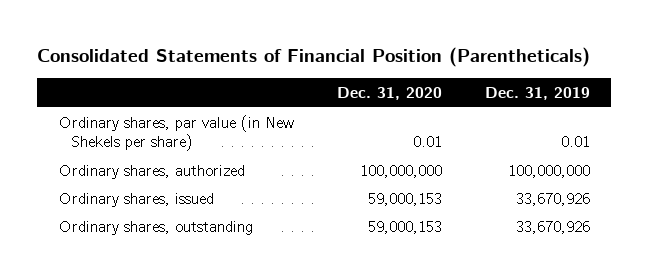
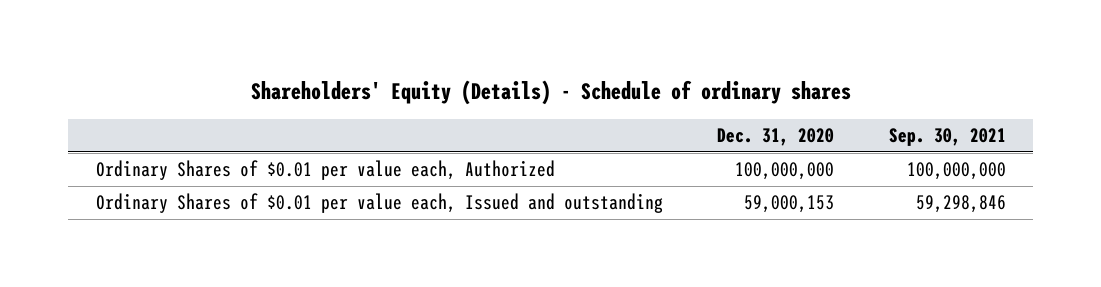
[37,47,591,68] Consolidated Statements of Financial Position (Parentheticals) -> [250,80,851,106] Shareholders' Equity (Details) - Schedule of ordinary shares
[484,87,590,101] Dec. 31, 2019 -> none
none -> [888,128,1006,147] Sep. 30, 2021
[58,114,294,152] Ordinary shares, par value (in New Shekels per share) -> none
[58,220,253,235] Ordinary shares, outstanding -> none
[58,164,245,179] Ordinary shares, authorized -> [95,160,555,181] Ordinary Shares of $0.01 per value each, Authorized
[58,192,214,207] Ordinary shares, issued -> [95,193,663,214] Ordinary Shares of $0.01 per value each, Issued and outstanding

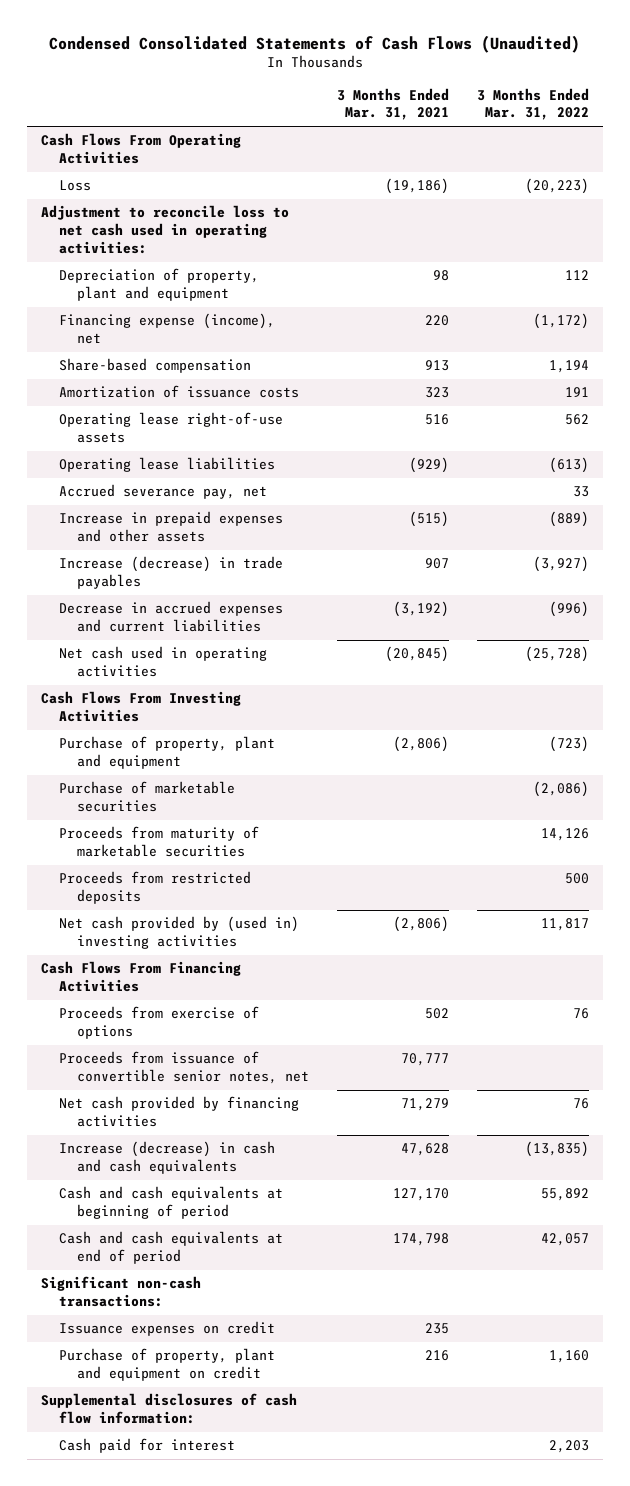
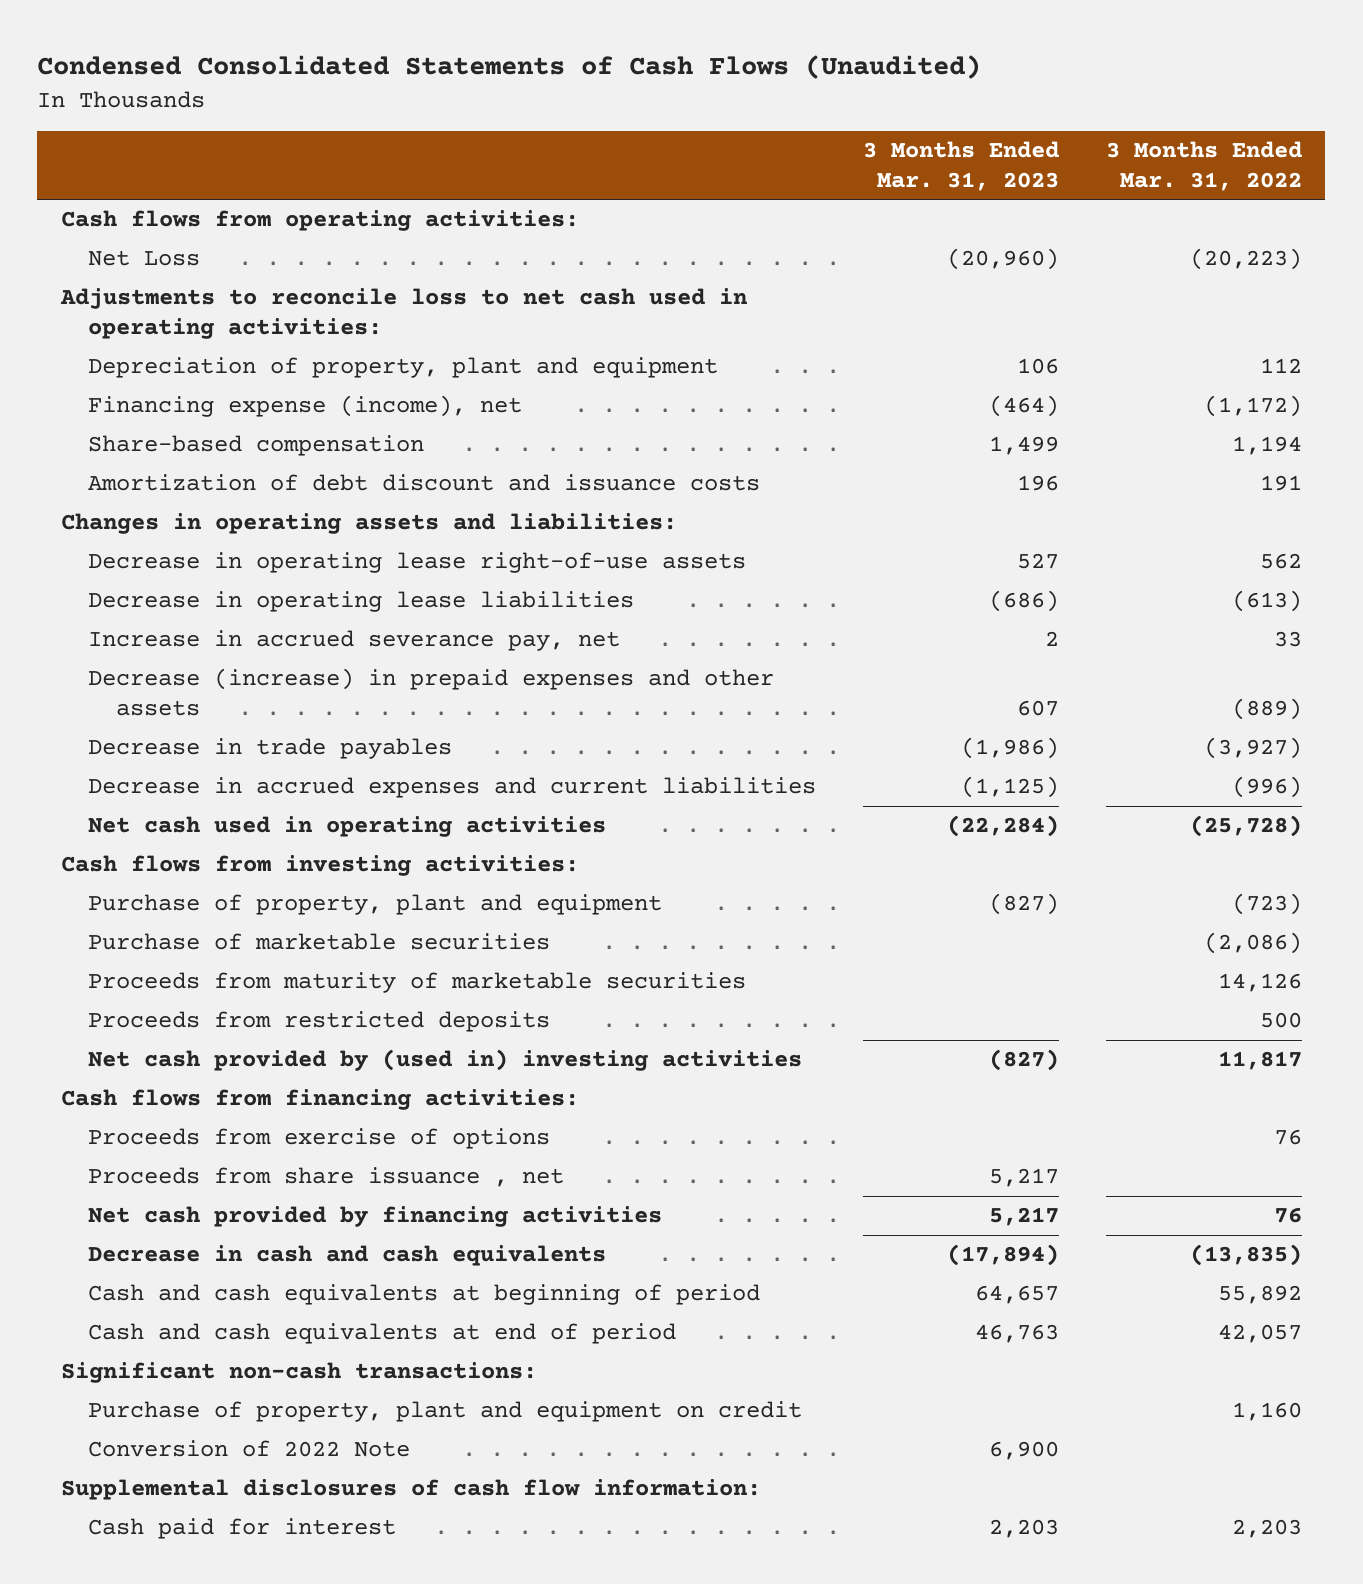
[336,87,449,121] 3 Months Ended Mar. 31, 2021 -> none
none -> [863,140,1060,191] 3 Months Ended Mar. 31, 2023
[41,133,242,165] Cash Flows From Operating Activities -> [60,210,579,232] Cash flows from operating activities:
[58,180,91,192] Loss -> [88,250,201,267] Net Loss
[41,205,290,255] Adjustment to reconcile loss to net cash used in operating activities: -> [59,288,748,340] Adjustments to reconcile loss to net cash used in operating activities:
[58,385,299,399] Amortization of issuance costs -> [88,474,761,492] Amortization of debt discount and issuance costs
none -> [60,513,677,535] Changes in operating assets and liabilities:
[58,412,283,444] Operating lease right-of-use assets -> [88,552,747,574] Decrease in operating lease right-of-use assets
[58,457,275,473] Operating lease liabilities -> [88,591,635,613] Decrease in operating lease liabilities
[58,484,267,500] Accrued severance pay, net -> [88,630,621,652] Increase in accrued severance pay, net
[58,511,283,543] Increase in prepaid expenses and other assets -> [88,668,775,717] Decrease (increase) in prepaid expenses and other assets
[58,556,283,590] Increase (decrease) in trade payables -> [88,738,453,760] Decrease in trade payables
[41,691,242,723] Cash Flows From Investing Activities -> [60,855,579,877] Cash flows from investing activities:
[41,961,242,993] Cash Flows From Financing Activities -> [60,1089,579,1111] Cash flows from financing activities:
[58,1051,309,1085] Proceeds from issuance of convertible senior notes, net -> [88,1167,565,1188] Proceeds from share issuance , net
[58,1141,275,1175] Increase (decrease) in cash and cash equivalents -> [88,1245,607,1267] Decrease in cash and cash equivalents
[58,1321,275,1337] Issuance expenses on credit -> none
none -> [88,1440,411,1458] Conversion of 2022 Note

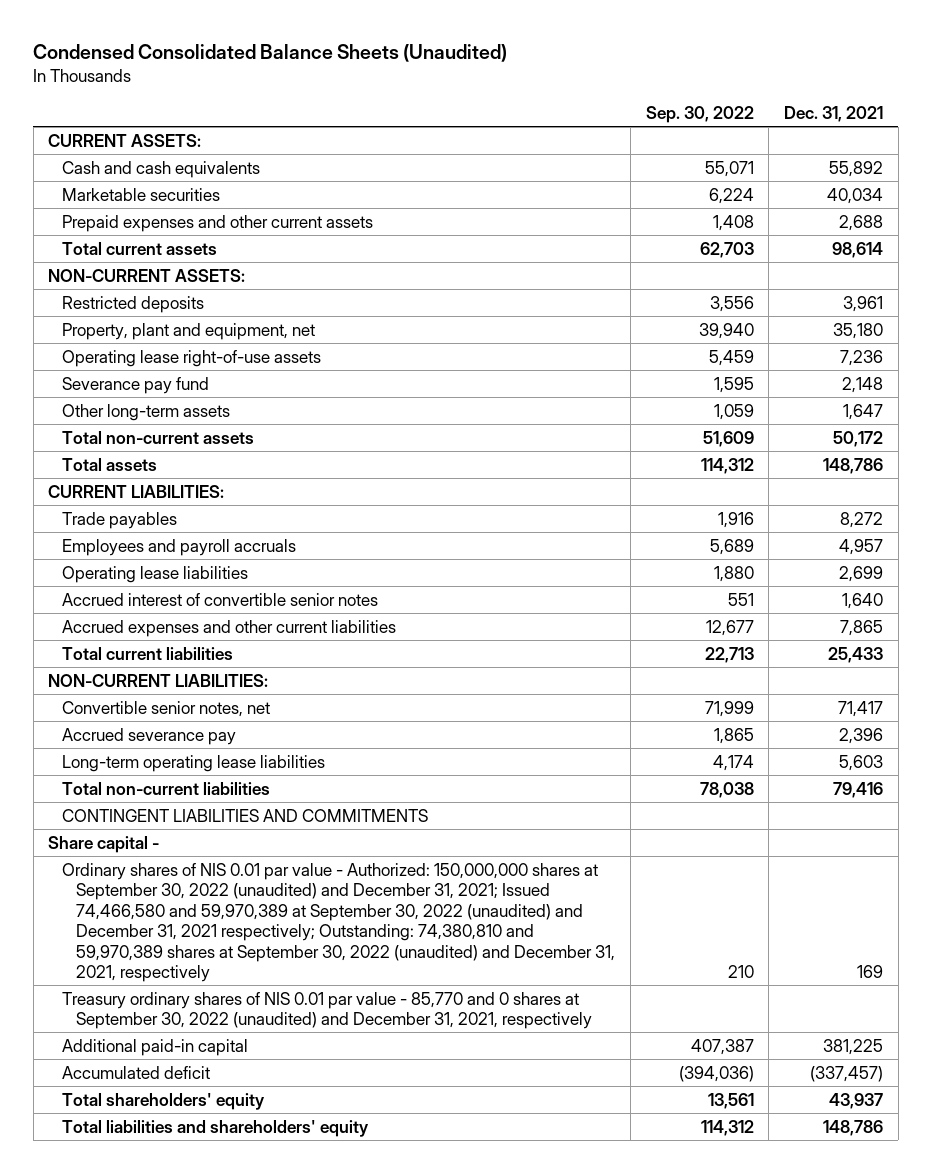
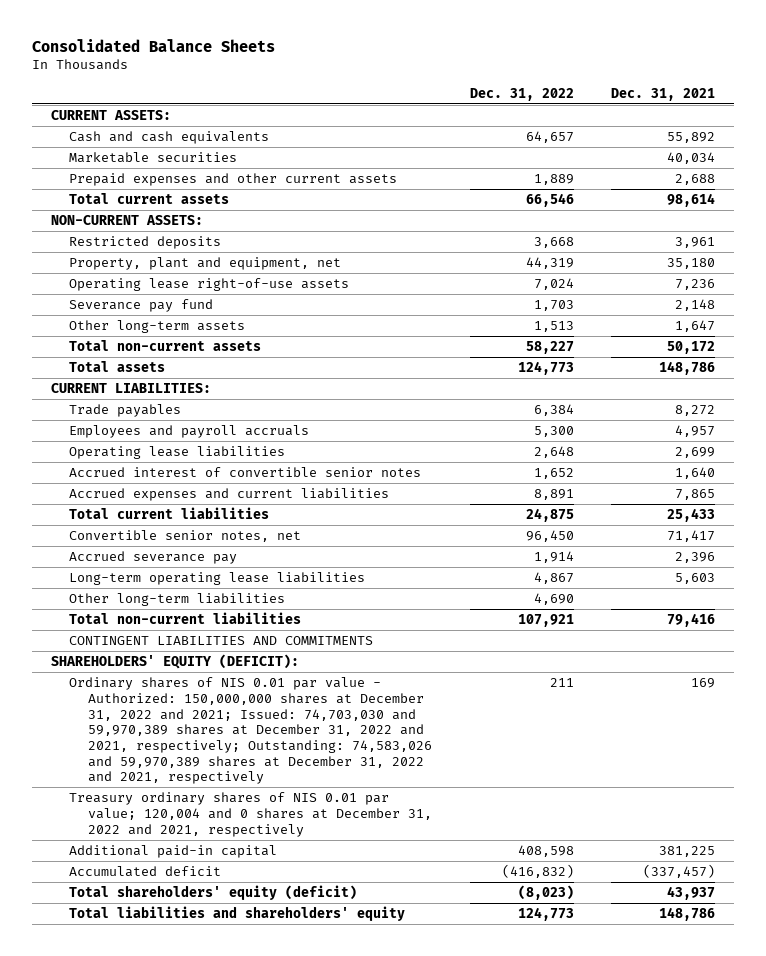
[33,44,508,63] Condensed Consolidated Balance Sheets (Unaudited) -> [31,38,275,52] Consolidated Balance Sheets
[645,105,754,123] Sep. 30, 2022 -> none
none -> [469,87,574,101] Dec. 31, 2022
[62,619,397,637] Accrued expenses and other current liabilities -> [69,488,390,502] Accrued expenses and current liabilities
[48,673,269,687] NON-CURRENT LIABILITIES: -> none
none -> [69,593,286,607] Other long-term liabilities
[48,835,160,853] Share capital - -> none
none -> [50,654,299,670] SHAREHOLDERS' EQUITY (DEFICIT):
[62,862,616,983] Ordinary shares of NIS 0.01 par value - Authorized: 150,000,000 shares at September 30, 2022 (unaudited) and December 31, 2021; Issued 74,466,580 and 59,970,389 at September 30, 2022 (unaudited) and December 31, 2021 respectively; Outstanding: 74,380,810 and 59,970,389 shares at September 30, 2022 (unaudited) and December 31, 2021, respectively -> [69,677,432,785] Ordinary shares of NIS 0.01 par value - Authorized: 150,000,000 shares at December 31, 2022 and 2021; Issued: 74,703,030 and 59,970,389 shares at December 31, 2022 and 2021, respectively; Outstanding: 74,583,026 and 59,970,389 shares at December 31, 2022 and 2021, respectively
[62,991,593,1030] Treasury ordinary shares of NIS 0.01 par value - 85,770 and 0 shares at September 30, 2022 (unaudited) and December 31, 2021, respectively -> [69,792,432,837] Treasury ordinary shares of NIS 0.01 par value; 120,004 and 0 shares at December 31, 2022 and 2021, respectively
[62,1092,266,1110] Total shareholders' equity -> [69,885,358,901] Total shareholders' equity (deficit)

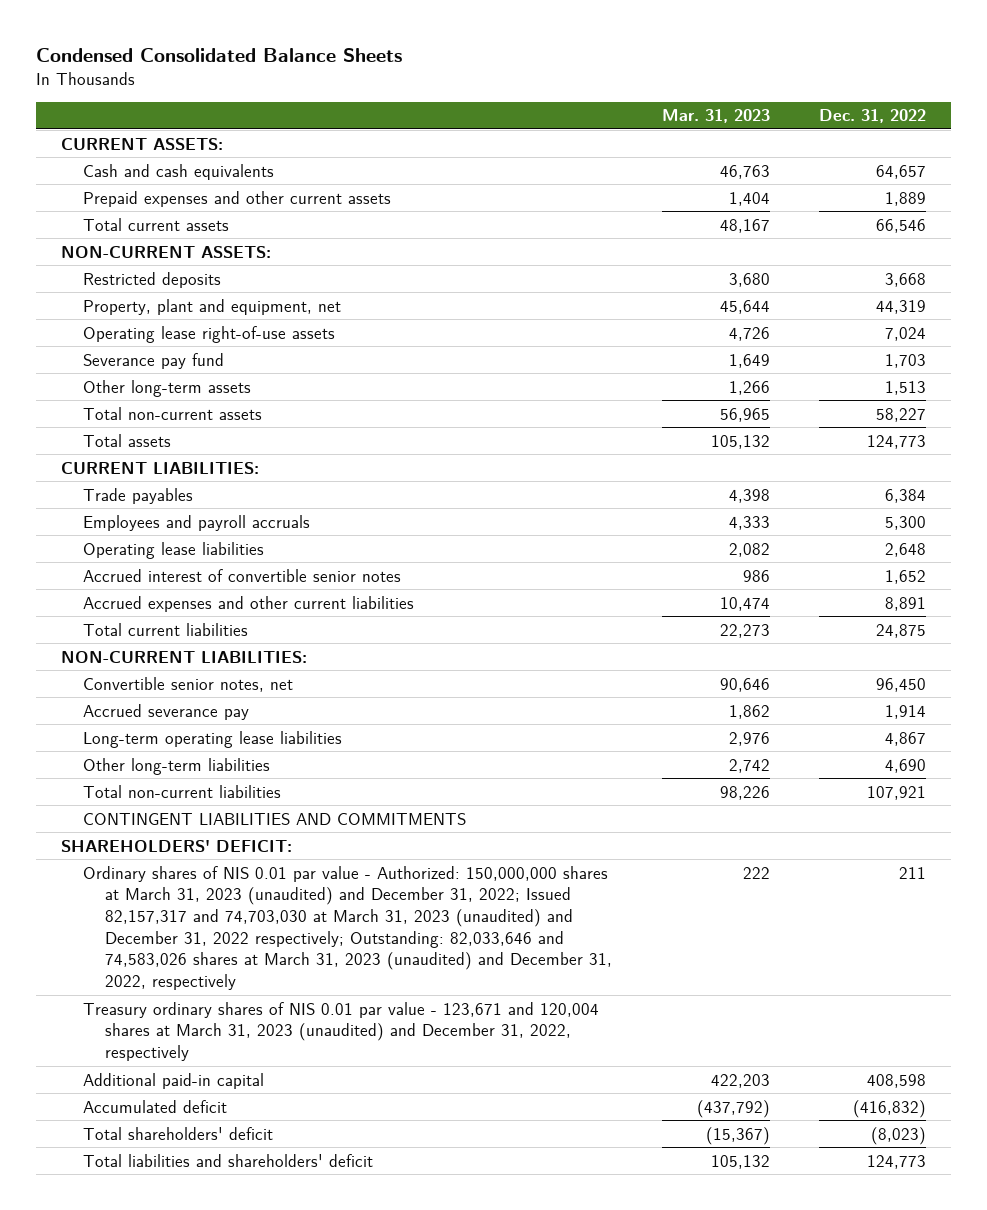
[31,38,275,52] Consolidated Balance Sheets -> [36,48,403,63] Condensed Consolidated Balance Sheets
[611,87,716,101] Dec. 31, 2021 -> none
none -> [661,109,770,124] Mar. 31, 2023
[69,152,238,164] Marketable securities -> none
[69,488,390,502] Accrued expenses and current liabilities -> [82,595,414,612] Accrued expenses and other current liabilities
none -> [60,650,307,663] NON-CURRENT LIABILITIES:
[50,654,299,670] SHAREHOLDERS' EQUITY (DEFICIT): -> [60,839,292,852] SHAREHOLDERS' DEFICIT:
[69,677,432,785] Ordinary shares of NIS 0.01 par value - Authorized: 150,000,000 shares at December 31, 2022 and 2021; Issued: 74,703,030 and 59,970,389 shares at December 31, 2022 and 2021, respectively; Outstanding: 74,583,026 and 59,970,389 shares at December 31, 2022 and 2021, respectively -> [82,865,612,991] Ordinary shares of NIS 0.01 par value - Authorized: 150,000,000 shares at March 31, 2023 (unaudited) and December 31, 2022; Issued 82,157,317 and 74,703,030 at March 31, 2023 (unaudited) and December 31, 2022 respectively; Outstanding: 82,033,646 and 74,583,026 shares at March 31, 2023 (unaudited) and December 31, 2022, respectively
[69,792,432,837] Treasury ordinary shares of NIS 0.01 par value; 120,004 and 0 shares at December 31, 2022 and 2021, respectively -> [82,1001,599,1061] Treasury ordinary shares of NIS 0.01 par value - 123,671 and 120,004 shares at March 31, 2023 (unaudited) and December 31, 2022, respectively
[69,885,358,901] Total shareholders' equity (deficit) -> [82,1126,273,1140] Total shareholders' deficit
[69,906,406,922] Total liabilities and shareholders' equity -> [82,1153,373,1167] Total liabilities and shareholders' deficit

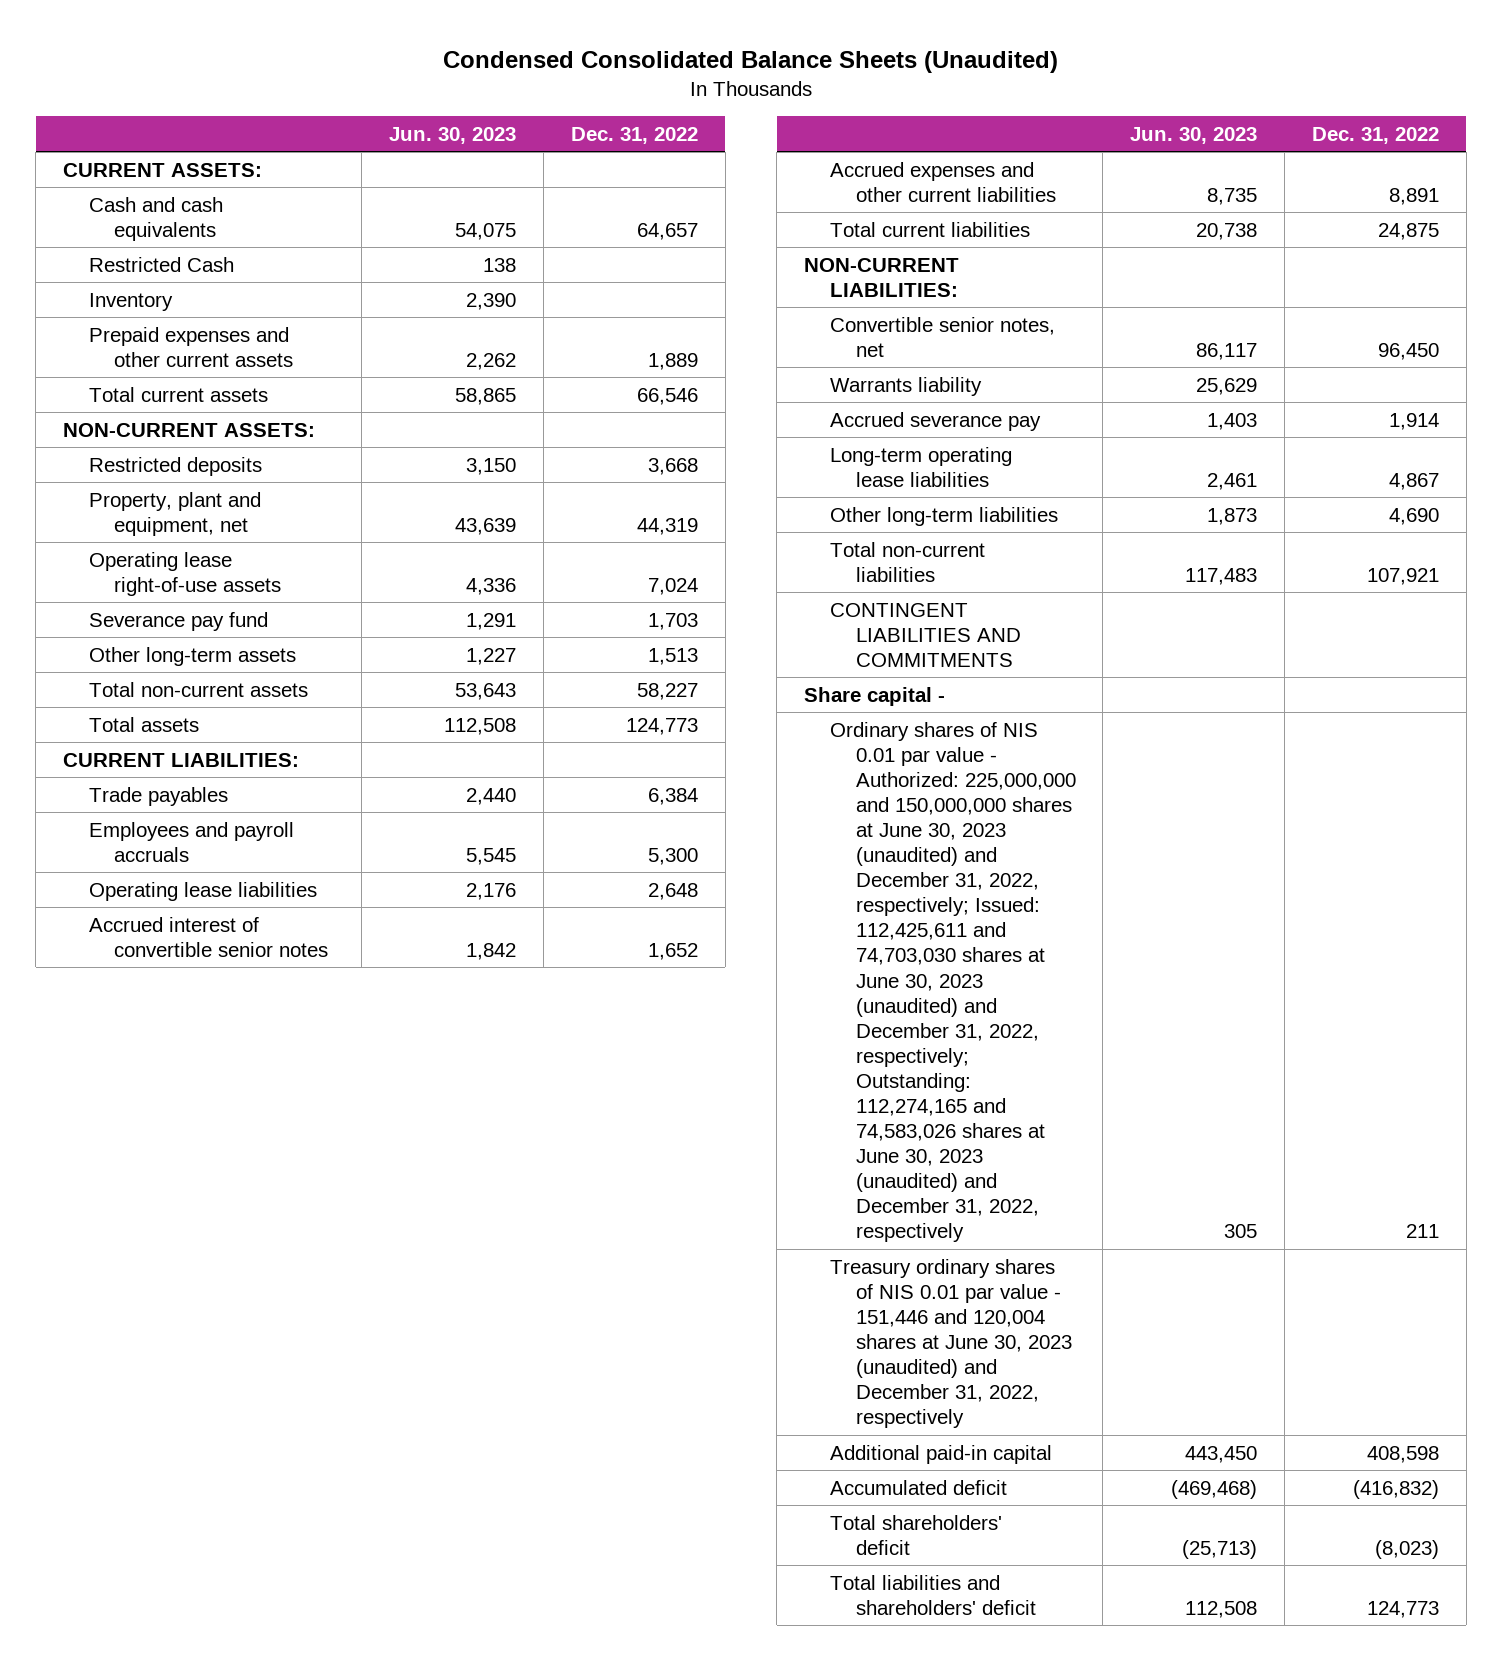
[36,48,403,63] Condensed Consolidated Balance Sheets -> [443,50,1059,73] Condensed Consolidated Balance Sheets (Unaudited)
[661,109,770,124] Mar. 31, 2023 -> none
none -> [389,126,517,144] Jun. 30, 2023
none -> [88,256,234,272] Restricted Cash
none -> [88,292,173,311] Inventory
none -> [829,376,982,396] Warrants liability
[60,839,292,852] SHAREHOLDERS' DEFICIT: -> none
none -> [804,686,946,706] Share capital -
[82,865,612,991] Ordinary shares of NIS 0.01 par value - Authorized: 150,000,000 shares at March 31, 2023 (unaudited) and December 31, 2022; Issued 82,157,317 and 74,703,030 at March 31, 2023 (unaudited) and December 31, 2022 respectively; Outstanding: 82,033,646 and 74,583,026 shares at March 31, 2023 (unaudited) and December 31, 2022, respectively -> [829,721,1076,1243] Ordinary shares of NIS 0.01 par value - Authorized: 225,000,000 and 150,000,000 shares at June 30, 2023 (unaudited) and December 31, 2022, respectively; Issued: 112,425,611 and 74,703,030 shares at June 30, 2023 (unaudited) and December 31, 2022, respectively; Outstanding: 112,274,165 and 74,583,026 shares at June 30, 2023 (unaudited) and December 31, 2022, respectively
[82,1001,599,1061] Treasury ordinary shares of NIS 0.01 par value - 123,671 and 120,004 shares at March 31, 2023 (unaudited) and December 31, 2022, respectively -> [829,1258,1072,1429] Treasury ordinary shares of NIS 0.01 par value - 151,446 and 120,004 shares at June 30, 2023 (unaudited) and December 31, 2022, respectively

